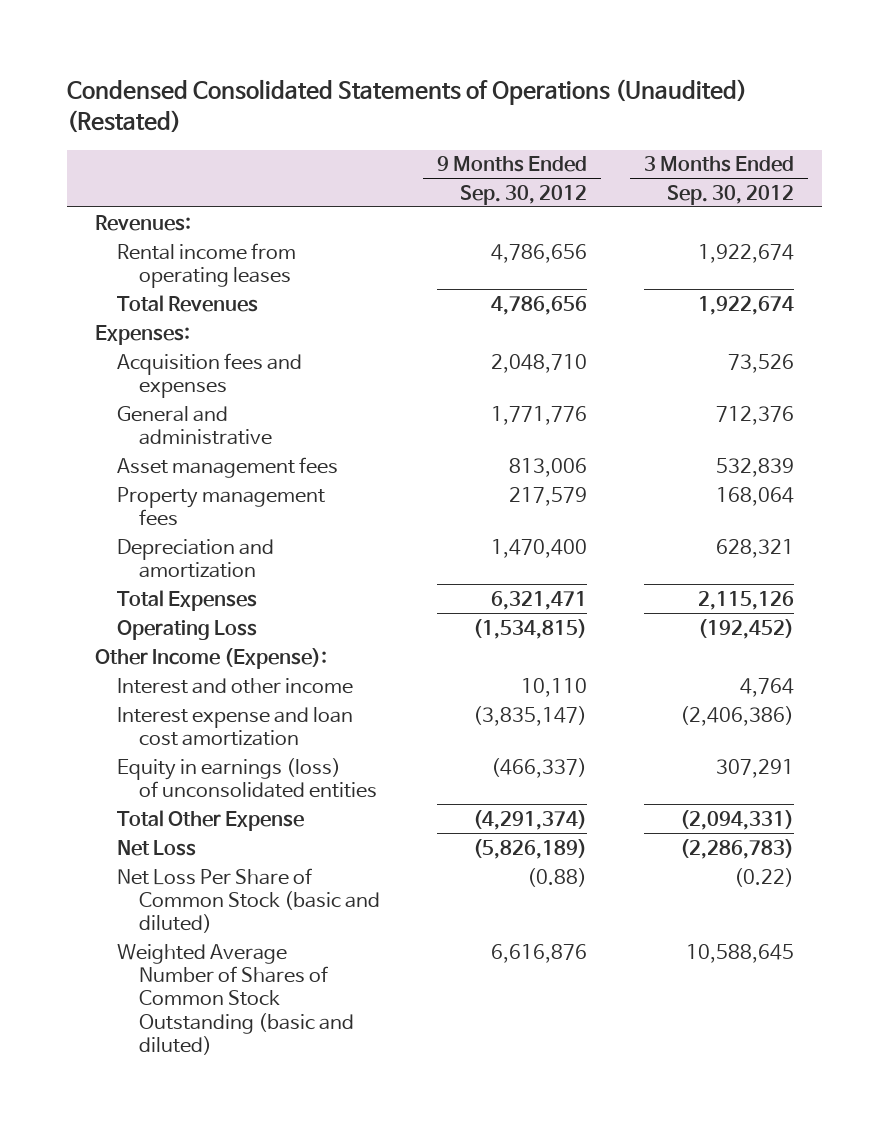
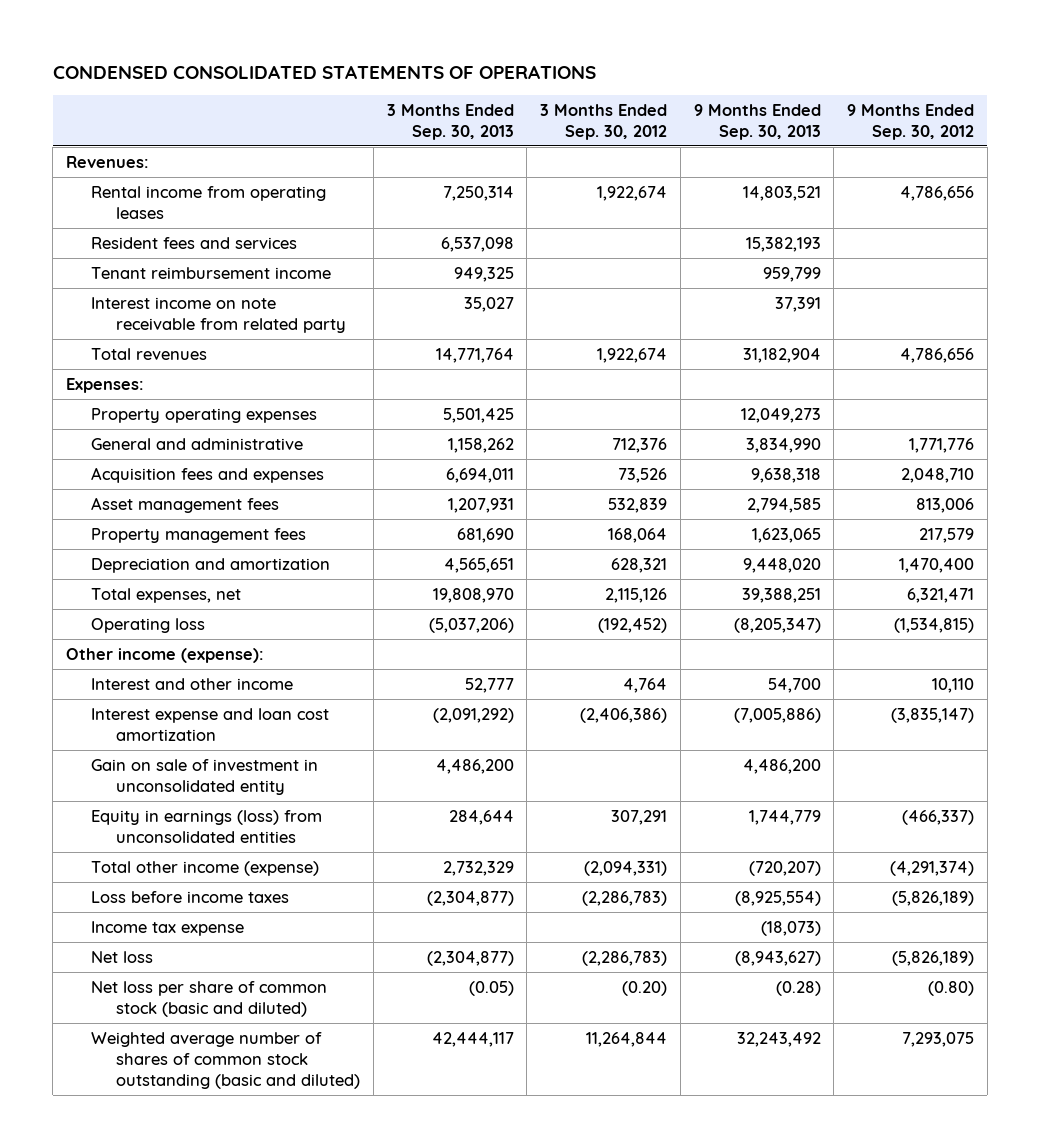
[66,79,747,134] Condensed Consolidated Statements of Operations (Unaudited) (Restated) -> [52,64,596,79] CONDENSED CONSOLIDATED STATEMENTS OF OPERATIONS
none -> [386,104,514,141] 3 Months Ended Sep. 30, 2013
none -> [693,104,821,141] 9 Months Ended Sep. 30, 2013
none -> [91,236,298,249] Resident fees and services
none -> [91,266,332,279] Tenant reimbursement income
none -> [91,296,347,333] Interest income on note receivable from related party
[117,294,259,312] Total Revenues -> [91,347,208,360] Total revenues
none -> [91,407,318,423] Property operating expenses
[117,352,303,398] Acquisition fees and expenses -> [91,466,325,483] Acquisition fees and expenses
[117,589,258,611] Total Expenses -> [91,587,242,603] Total expenses, net
[117,619,258,640] Operating Loss -> [91,617,206,633] Operating loss
[95,647,328,669] Other Income (Expense): -> [66,647,265,663] Other income (expense):
none -> [91,758,319,795] Gain on sale of investment in unconsolidated entity
[117,757,377,798] Equity in earnings (loss) of unconsolidated entities -> [91,809,323,843] Equity in earnings (loss) from unconsolidated entities
[117,809,305,831] Total Other Expense -> [91,860,320,876] Total other income (expense)
none -> [91,890,290,903] Loss before income taxes
none -> [91,920,245,936] Income tax expense
[117,839,197,856] Net Loss -> [91,950,154,963] Net loss
[117,867,380,934] Net Loss Per Share of Common Stock (basic and diluted) -> [91,980,328,1017] Net loss per share of common stock (basic and diluted)
[526,867,587,887] (0.88) -> [927,980,974,996] (0.80)
[733,867,794,887] (0.22) -> [622,980,668,996] (0.20)
[117,943,354,1055] Weighted Average Number of Shares of Common Stock Outstanding (basic and diluted) -> [91,1031,361,1089] Weighted average number of shares of common stock outstanding (basic and diluted)
[490,943,587,963] 6,616,876 -> [901,1031,974,1047] 7,293,075
[685,943,794,963] 10,588,645 -> [586,1031,668,1047] 11,264,844

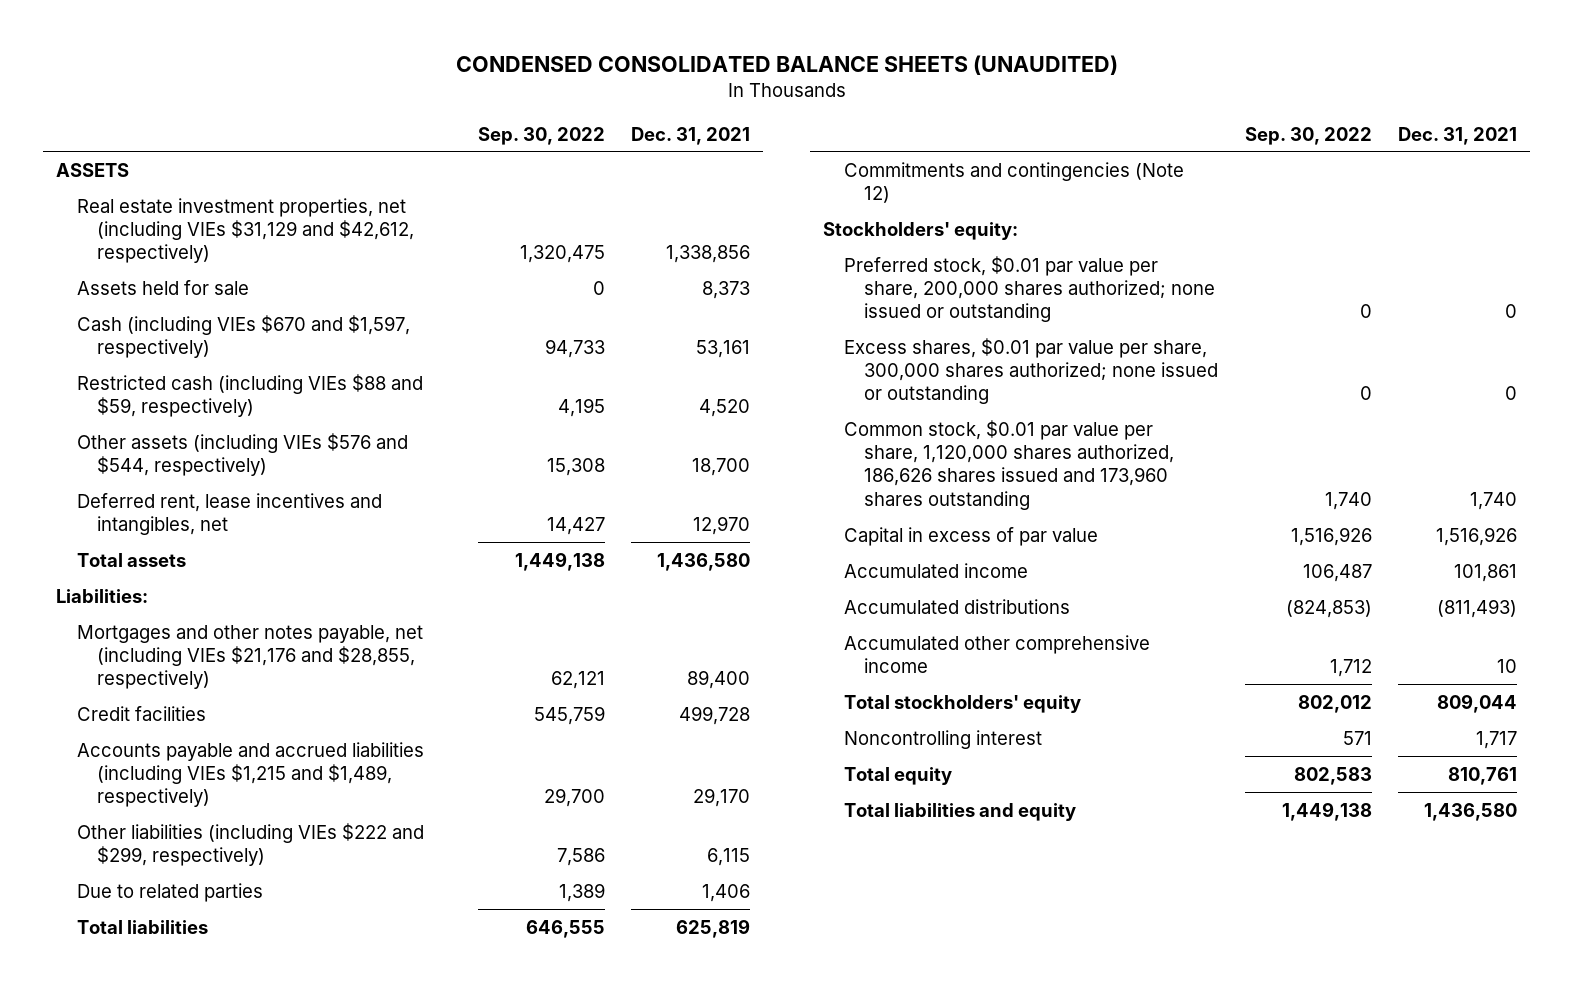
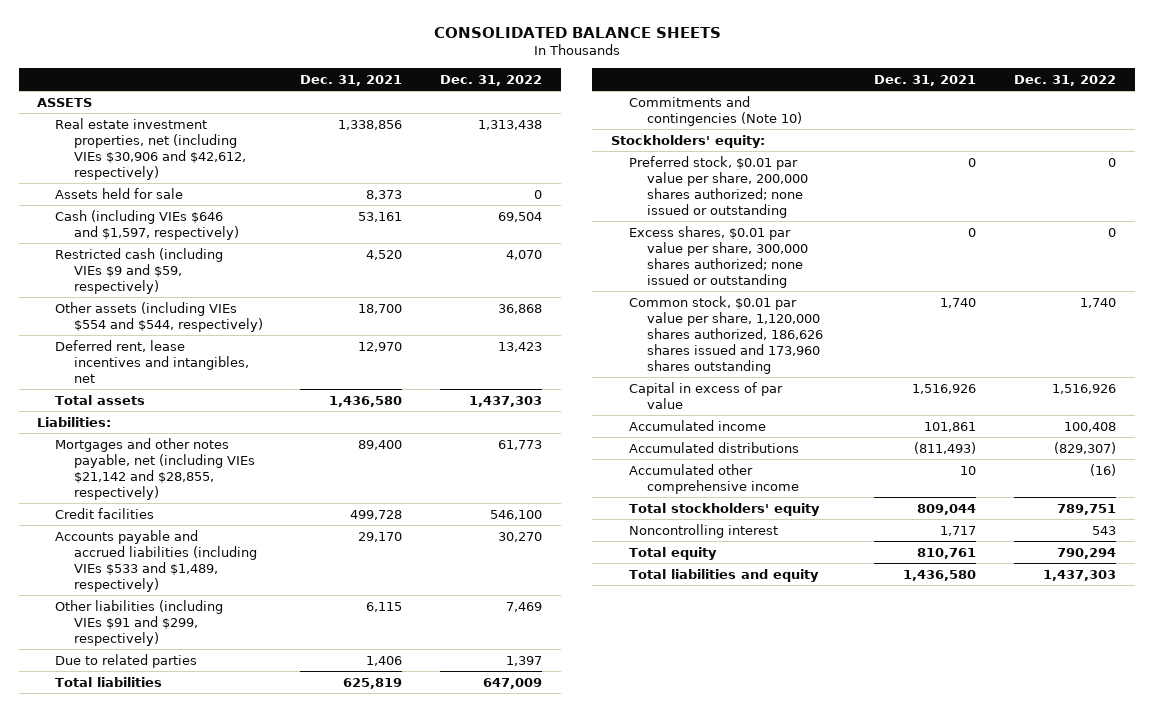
[455,55,1118,76] CONDENSED CONSOLIDATED BALANCE SHEETS (UNAUDITED) -> [433,27,721,39] CONSOLIDATED BALANCE SHEETS
[477,126,605,145] Sep. 30, 2022 -> none
none -> [439,74,542,86] Dec. 31, 2022
[76,197,415,264] Real estate investment properties, net (including VIEs $31,129 and $42,612, respectively) -> [55,117,246,180] Real estate investment properties, net (including VIEs $30,906 and $42,612, respectively)
[76,314,410,358] Cash (including VIEs $670 and $1,597, respectively) -> [55,209,239,240] Cash (including VIEs $646 and $1,597, respectively)
[76,373,423,417] Restricted cash (including VIEs $88 and $59, respectively) -> [55,247,224,294] Restricted cash (including VIEs $9 and $59, respectively)
[76,432,408,476] Other assets (including VIEs $576 and $544, respectively) -> [55,301,263,332] Other assets (including VIEs $554 and $544, respectively)
[76,624,423,690] Mortgages and other notes payable, net (including VIEs $21,176 and $28,855, respectively) -> [55,437,255,500] Mortgages and other notes payable, net (including VIEs $21,142 and $28,855, respectively)
[76,741,424,808] Accounts payable and accrued liabilities (including VIEs $1,215 and $1,489, respectively) -> [55,529,257,592] Accounts payable and accrued liabilities (including VIEs $533 and $1,489, respectively)
[76,822,424,866] Other liabilities (including VIEs $222 and $299, respectively) -> [55,599,224,646] Other liabilities (including VIEs $91 and $299, respectively)
[843,161,1184,203] Commitments and contingencies (Note 12) -> [629,95,803,126] Commitments and contingencies (Note 10)

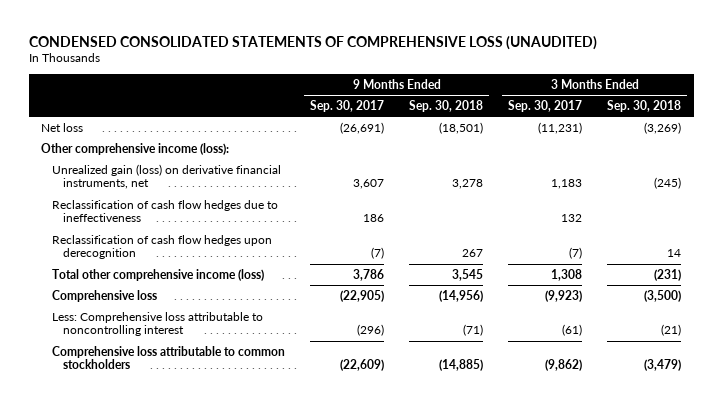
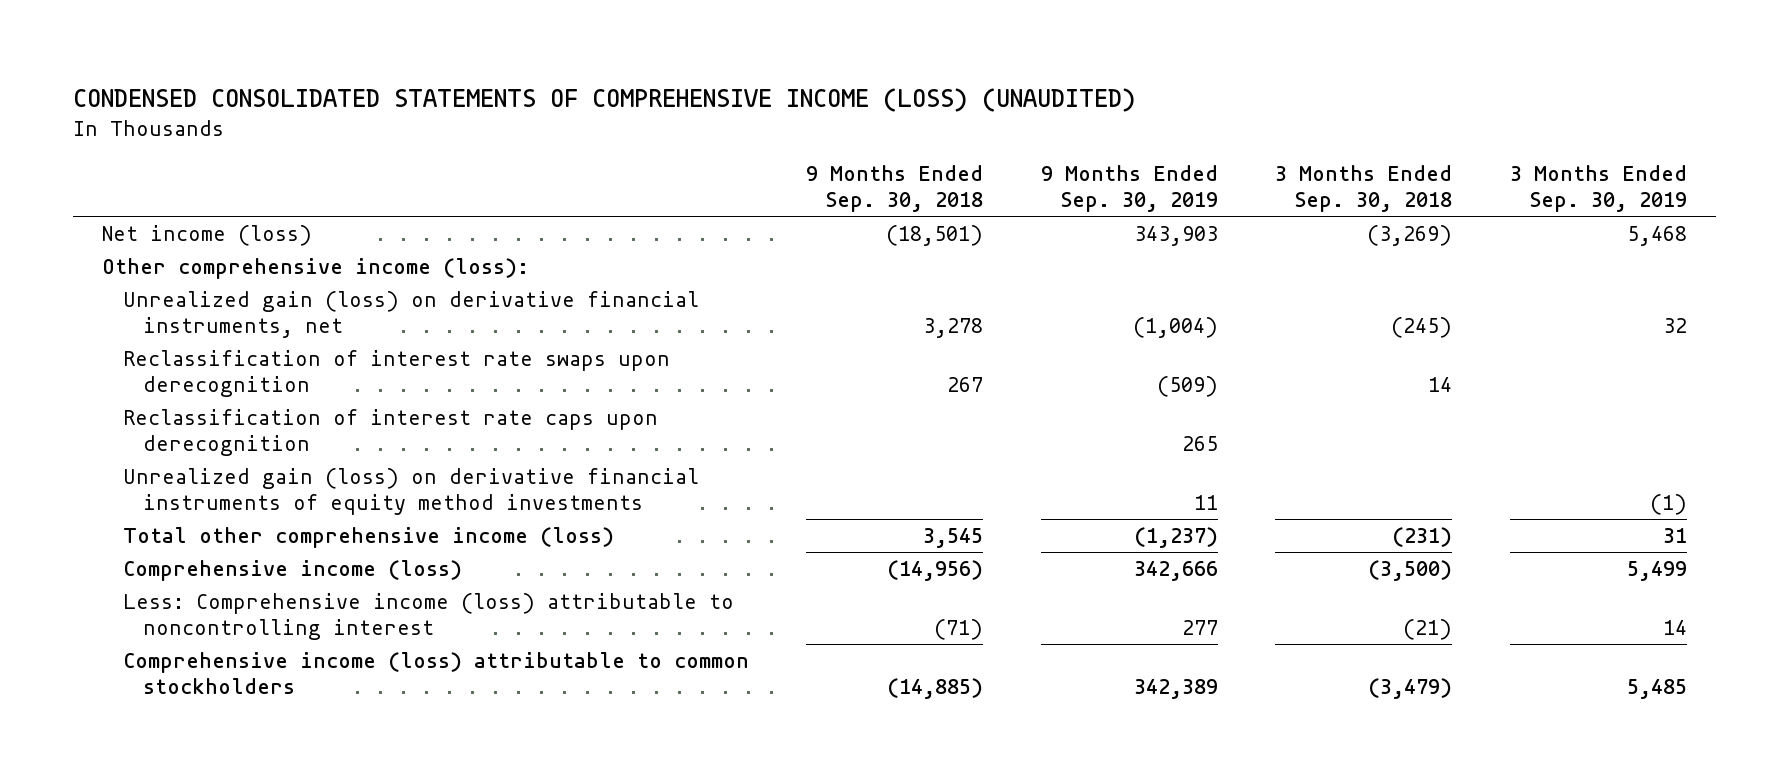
[28,35,597,50] CONDENSED CONSOLIDATED STATEMENTS OF COMPREHENSIVE LOSS (UNAUDITED) -> [73,87,1137,112] CONDENSED CONSOLIDATED STATEMENTS OF COMPREHENSIVE INCOME (LOSS) (UNAUDITED)
[309,100,384,113] Sep. 30, 2017 -> none
[508,100,583,113] Sep. 30, 2017 -> none
none -> [1040,165,1218,213] 9 Months Ended Sep. 30, 2019
none -> [1509,165,1687,213] 3 Months Ended Sep. 30, 2019
[41,122,84,132] Net loss -> [101,224,312,246] Net income (loss)
[51,199,278,223] Reclassification of cash flow hedges due to ineffectiveness -> none
[51,234,272,260] Reclassification of cash flow hedges upon derecognition -> [122,349,670,397] Reclassification of interest rate swaps upon derecognition
none -> [122,408,658,456] Reclassification of interest rate caps upon derecognition
none -> [122,467,699,515] Unrealized gain (loss) on derivative financial instruments of equity method investments
[51,289,157,302] Comprehensive loss -> [122,559,462,581] Comprehensive income (loss)
[51,311,263,337] Less: Comprehensive loss attributable to noncontrolling interest -> [122,592,734,640] Less: Comprehensive income (loss) attributable to noncontrolling interest
[51,345,285,370] Comprehensive loss attributable to common stockholders -> [122,651,749,694] Comprehensive income (loss) attributable to common stockholders

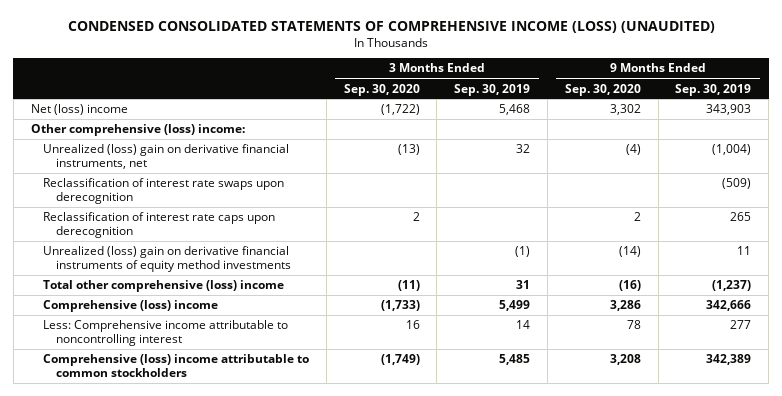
[806,165,984,213] 9 Months Ended Sep. 30, 2018 -> none
[1275,165,1453,213] 3 Months Ended Sep. 30, 2018 -> none
none -> [343,83,420,96] Sep. 30, 2020
none -> [564,83,641,96] Sep. 30, 2020
[101,224,312,246] Net income (loss) -> [30,104,128,116] Net (loss) income
[101,257,529,279] Other comprehensive income (loss): -> [30,124,245,137] Other comprehensive (loss) income:
[122,290,699,338] Unrealized gain (loss) on derivative financial instruments, net -> [43,144,290,170] Unrealized (loss) gain on derivative financial instruments, net
[122,467,699,515] Unrealized gain (loss) on derivative financial instruments of equity method investments -> [43,246,291,273] Unrealized (loss) gain on derivative financial instruments of equity method investments
[122,526,614,548] Total other comprehensive income (loss) -> [43,280,285,293] Total other comprehensive (loss) income
[122,559,462,581] Comprehensive income (loss) -> [43,300,219,313] Comprehensive (loss) income
[122,592,734,640] Less: Comprehensive income (loss) attributable to noncontrolling interest -> [43,320,289,347] Less: Comprehensive income attributable to noncontrolling interest
[122,651,749,694] Comprehensive income (loss) attributable to common stockholders -> [43,354,310,378] Comprehensive (loss) income attributable to common stockholders

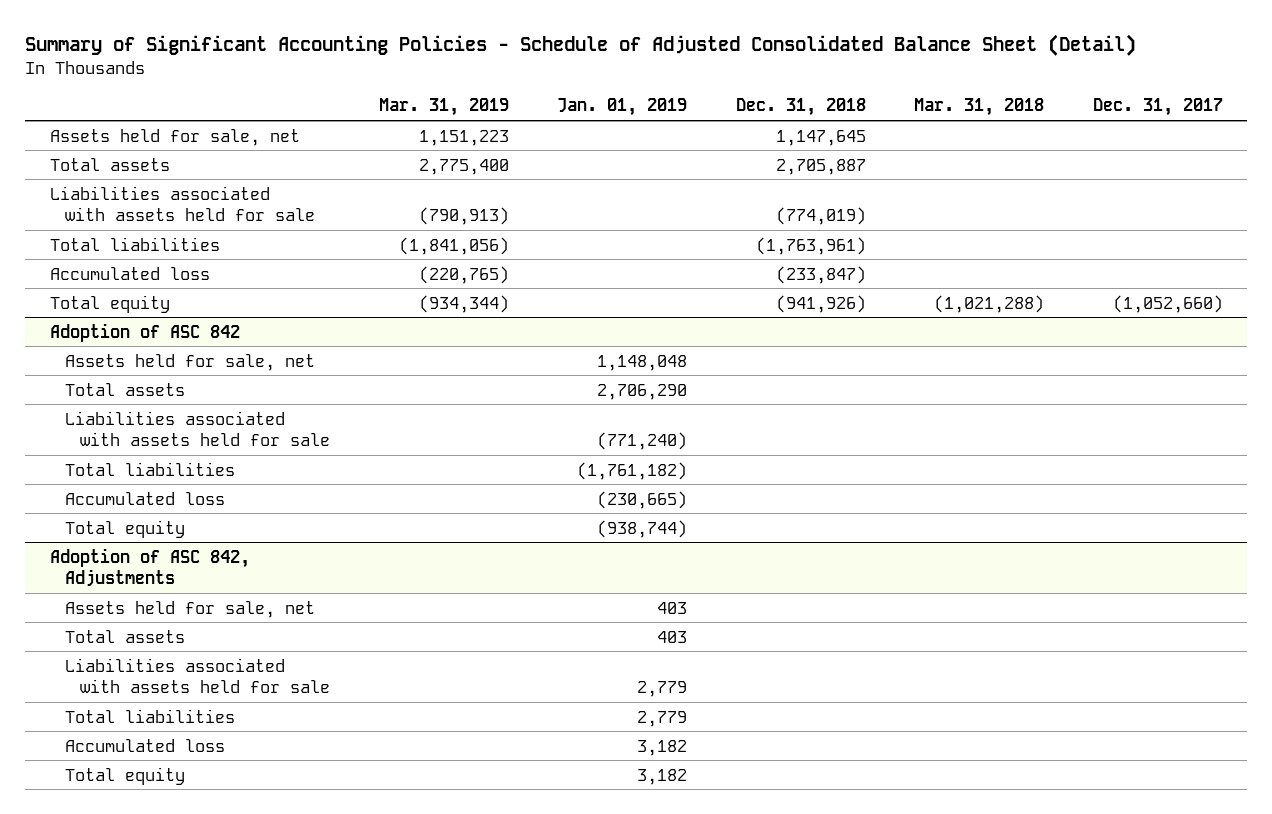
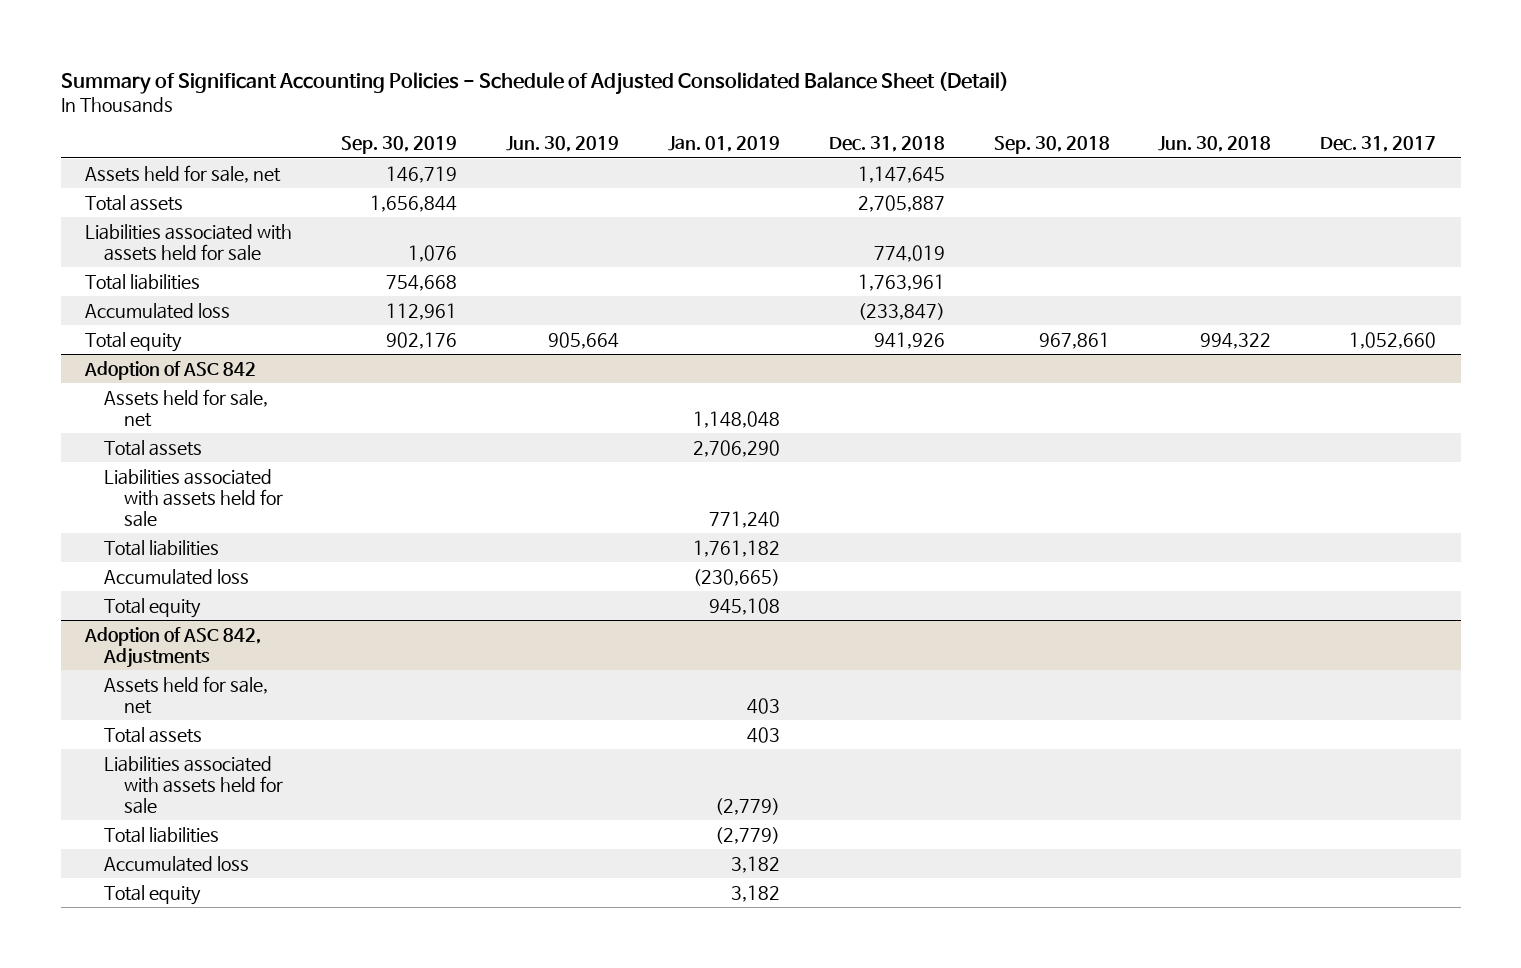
[378,98,509,117] Mar. 31, 2019 -> none
[914,98,1045,117] Mar. 31, 2018 -> none
none -> [340,136,457,155] Sep. 30, 2019
none -> [505,136,619,153] Jun. 30, 2019
none -> [993,136,1110,155] Sep. 30, 2018
none -> [1158,136,1272,153] Jun. 30, 2018
[775,206,866,225] (774,019) -> [873,244,945,262] 774,019
[755,236,866,255] (1,763,961) -> [857,273,945,291] 1,763,961
[775,294,866,313] (941,926) -> [873,331,945,349] 941,926
[1112,294,1223,313] (1,052,660) -> [1349,331,1437,349] 1,052,660
[597,431,688,450] (771,240) -> [708,510,780,528] 771,240
[577,461,688,480] (1,761,182) -> [692,539,780,557] 1,761,182
[597,519,688,538] (938,744) -> [708,597,780,615] 945,108
[637,680,688,697] 2,779 -> [714,797,780,815] (2,779)
[637,710,688,727] 2,779 -> [714,826,780,844] (2,779)

